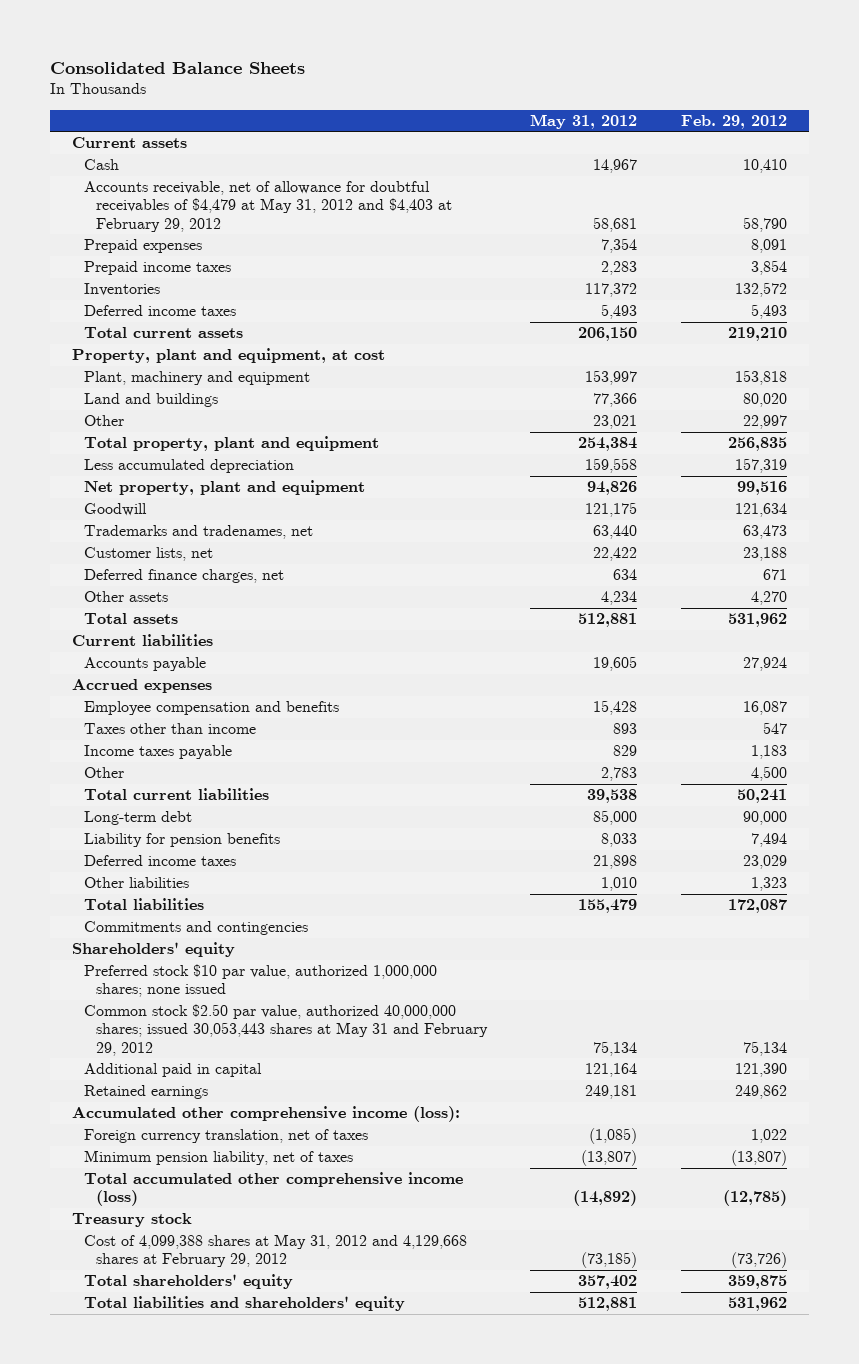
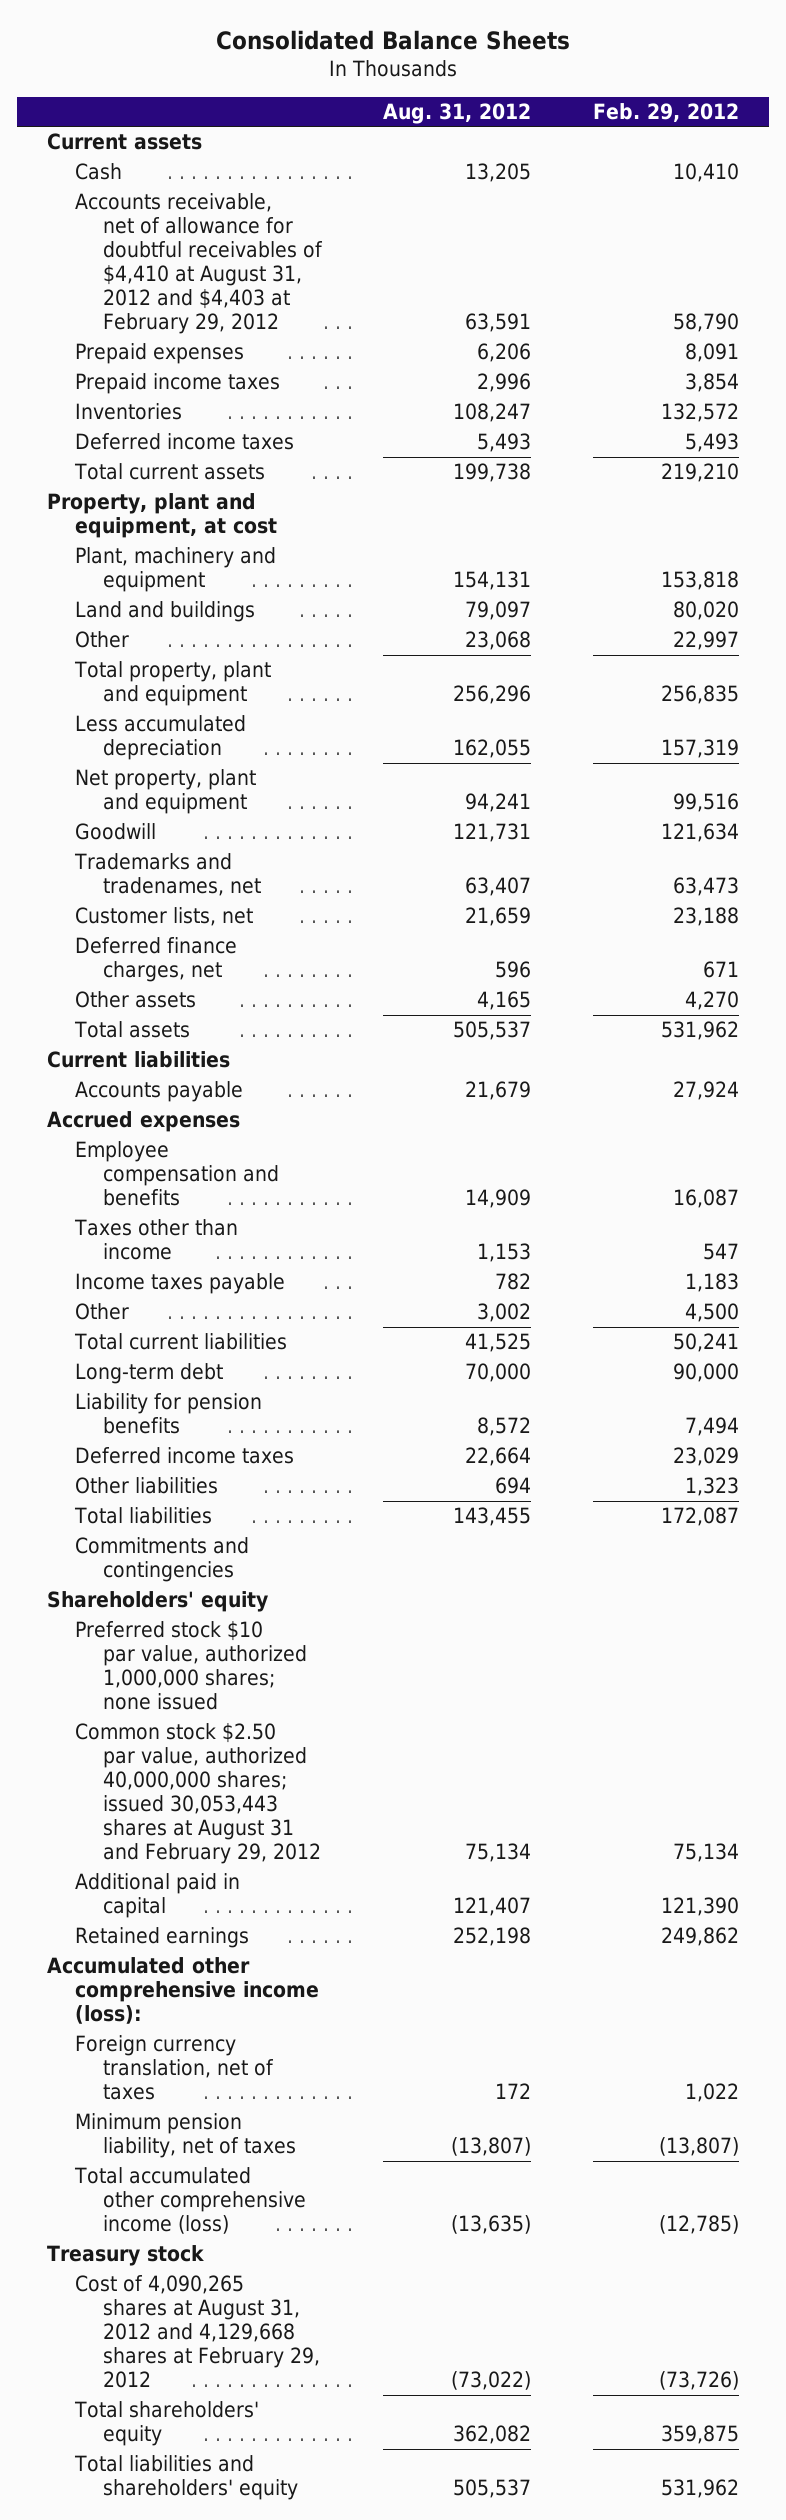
[530,113,638,129] May 31, 2012 -> none
none -> [383,103,532,125] Aug. 31, 2012
[83,181,452,232] Accounts receivable, net of allowance for doubtful receivables of $4,479 at May 31, 2012 and $4,403 at February 29, 2012 -> [75,193,324,335] Accounts receivable, net of allowance for doubtful receivables of $4,410 at August 31, 2012 and $4,403 at February 29, 2012
[83,1004,488,1056] Common stock $2.50 par value, authorized 40,000,000 shares; issued 30,053,443 shares at May 31 and February 29, 2012 -> [75,1723,322,1865] Common stock $2.50 par value, authorized 40,000,000 shares; issued 30,053,443 shares at August 31 and February 29, 2012
[83,1234,467,1268] Cost of 4,099,388 shares at May 31, 2012 and 4,129,668 shares at February 29, 2012 -> [75,2275,321,2389] Cost of 4,090,265 shares at August 31, 2012 and 4,129,668 shares at February 29, 2012

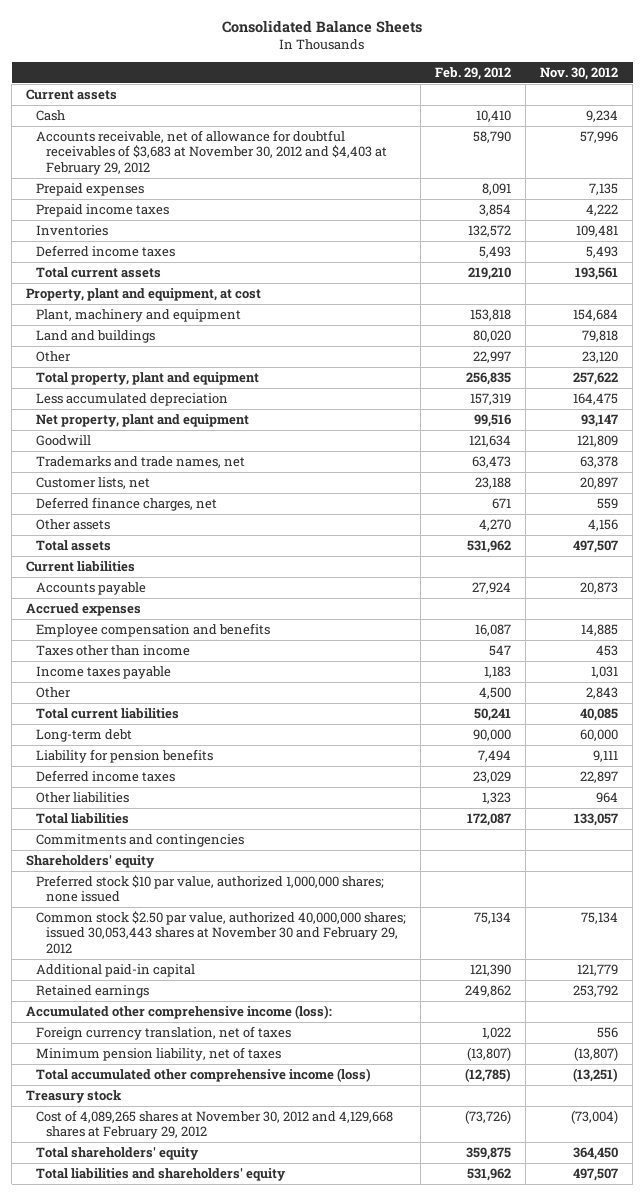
[383,103,532,125] Aug. 31, 2012 -> none
none -> [540,66,619,80] Nov. 30, 2012
[75,193,324,335] Accounts receivable, net of allowance for doubtful receivables of $4,410 at August 31, 2012 and $4,403 at February 29, 2012 -> [36,130,387,175] Accounts receivable, net of allowance for doubtful receivables of $3,683 at November 30, 2012 and $4,403 at February 29, 2012
[74,853,262,897] Trademarks and tradenames, net -> [36,456,246,469] Trademarks and trade names, net
[75,1723,322,1865] Common stock $2.50 par value, authorized 40,000,000 shares; issued 30,053,443 shares at August 31 and February 29, 2012 -> [36,911,407,954] Common stock $2.50 par value, authorized 40,000,000 shares; issued 30,053,443 shares at November 30 and February 29, 2012
[75,1873,241,1919] Additional paid in capital -> [36,964,196,978] Additional paid-in capital
[75,2275,321,2389] Cost of 4,090,265 shares at August 31, 2012 and 4,129,668 shares at February 29, 2012 -> [36,1110,394,1140] Cost of 4,089,265 shares at November 30, 2012 and 4,129,668 shares at February 29, 2012

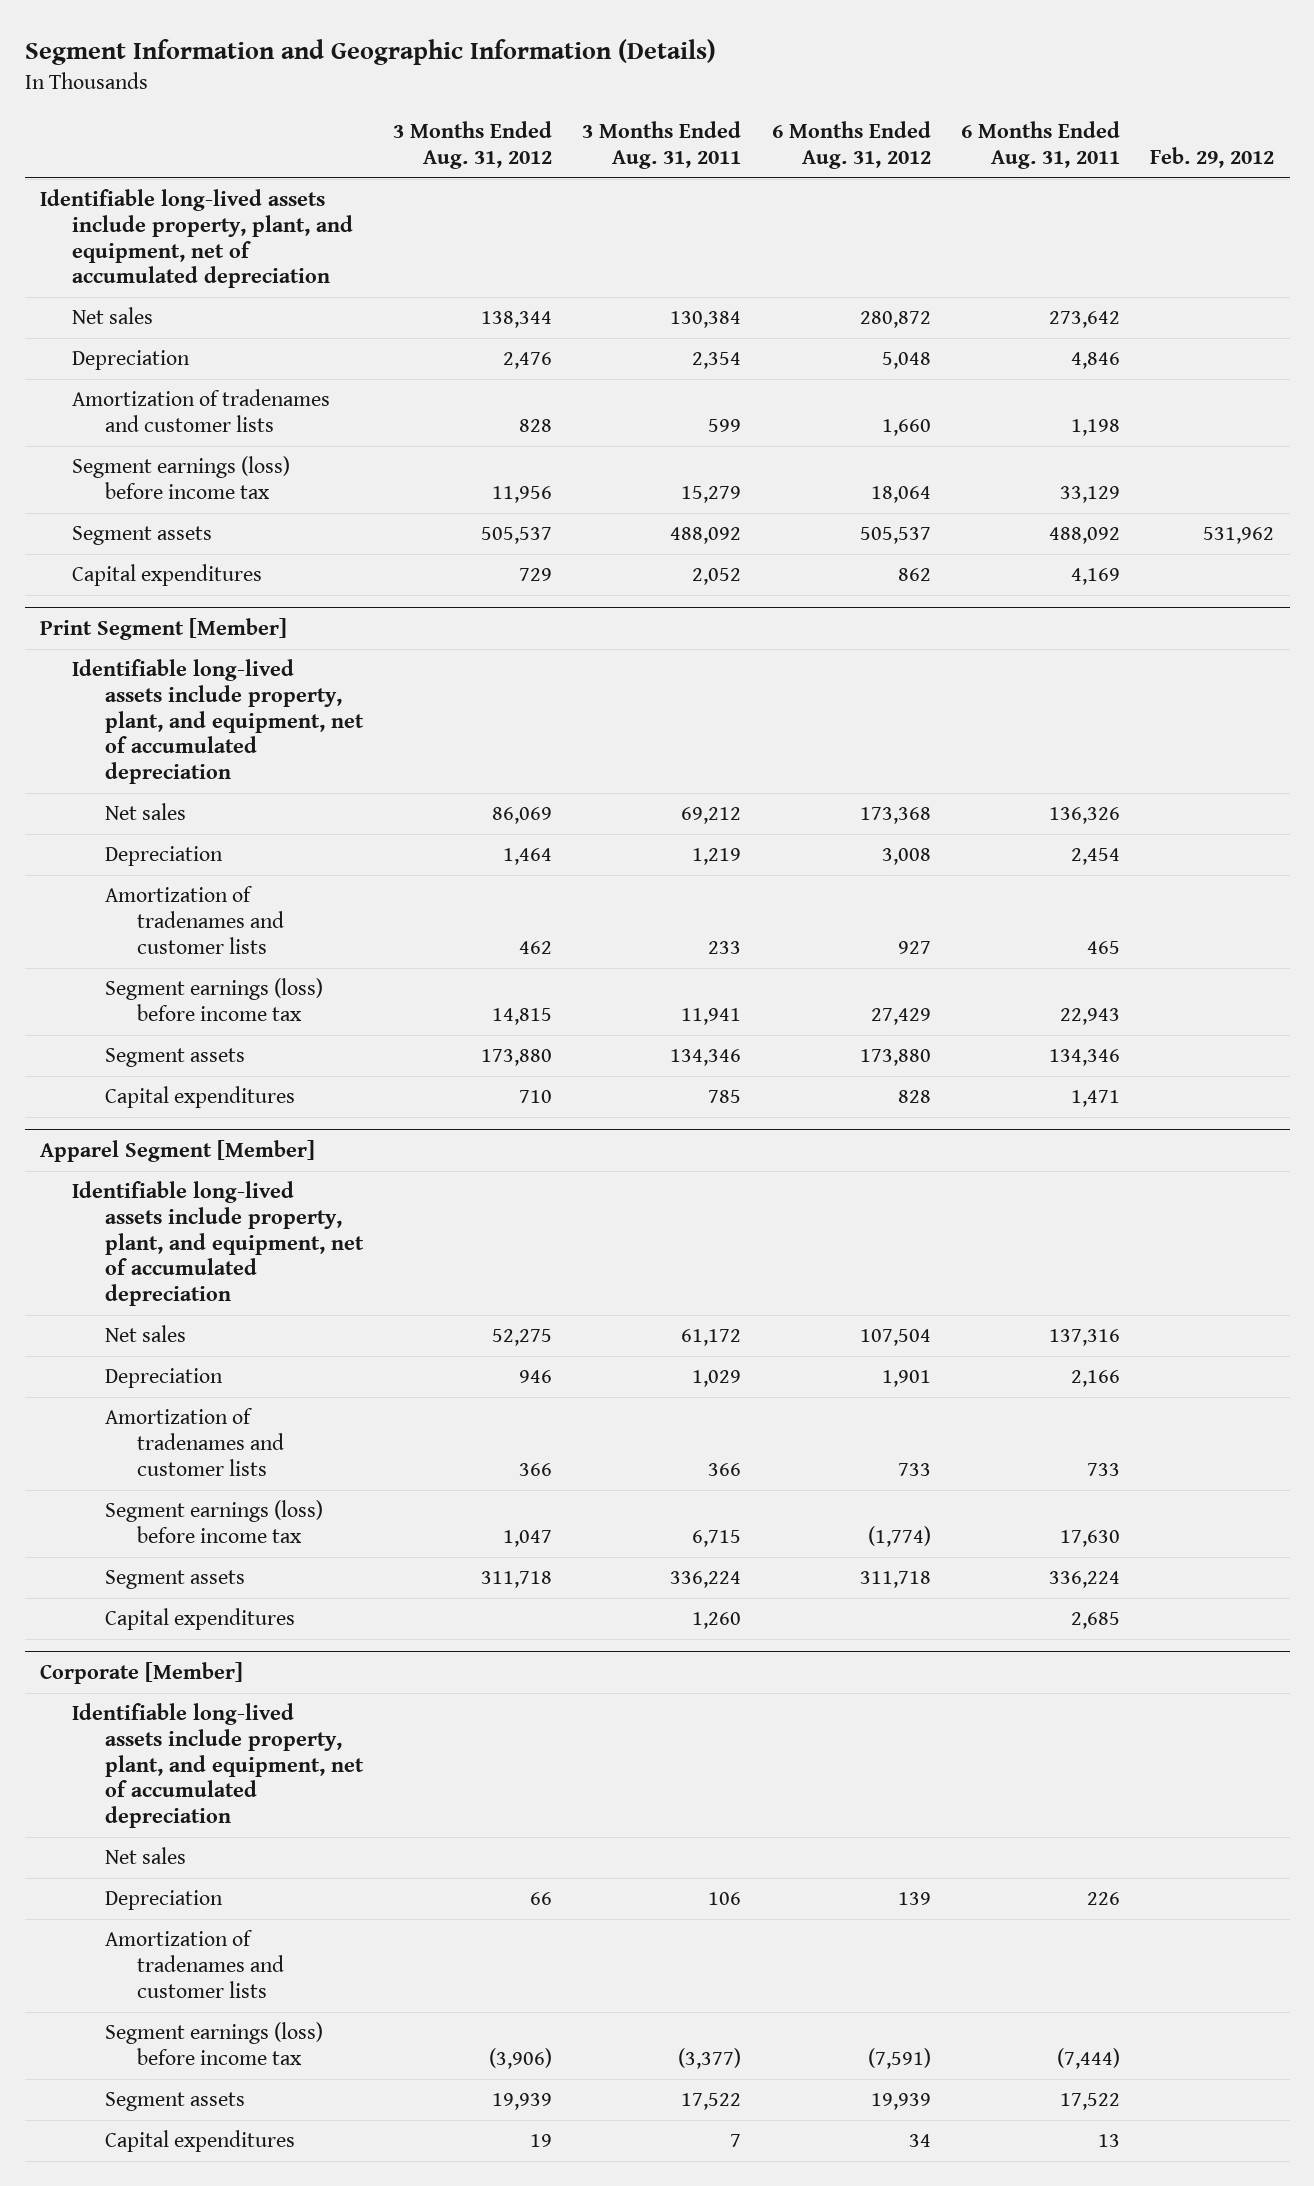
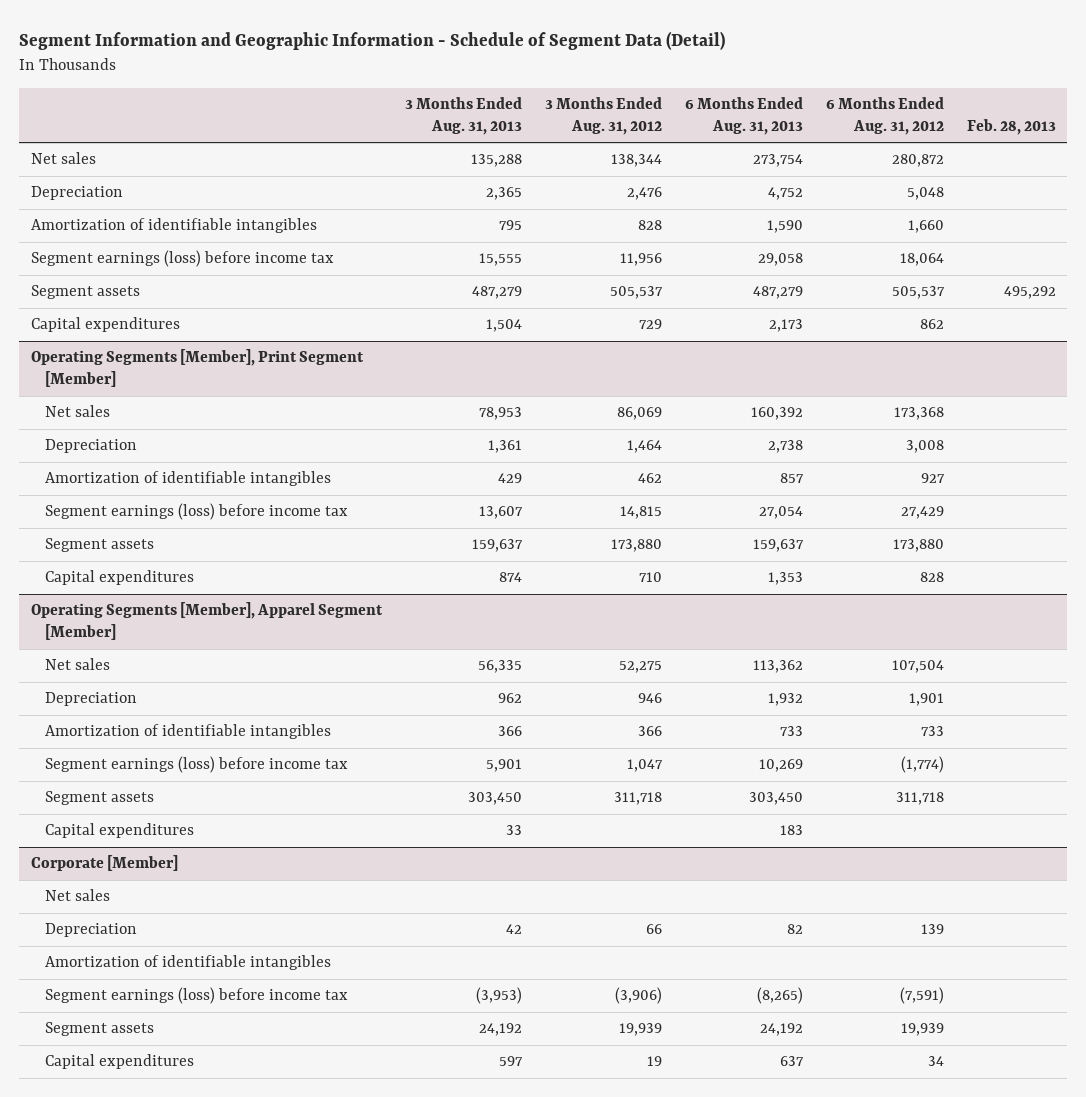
[24,39,716,66] Segment Information and Geographic Information (Details) -> [19,31,726,51] Segment Information and Geographic Information - Schedule of Segment Data (Detail)
[582,121,742,170] 3 Months Ended Aug. 31, 2011 -> none
[961,121,1121,170] 6 Months Ended Aug. 31, 2011 -> none
[1150,147,1275,169] Feb. 29, 2012 -> none
none -> [404,96,522,135] 3 Months Ended Aug. 31, 2013
none -> [684,96,803,135] 6 Months Ended Aug. 31, 2013
none -> [966,118,1056,135] Feb. 28, 2013
[40,189,354,289] Identifiable long-lived assets include property, plant, and equipment, net of accumulated depreciation -> none
[72,389,331,433] Amortization of tradenames and customer lists -> [30,218,317,234] Amortization of identifiable intangibles
[72,659,364,785] Identifiable long-lived assets include property, plant, and equipment, net of accumulated depreciation -> none
[40,618,288,641] Print Segment [Member] -> [30,349,364,388] Operating Segments [Member], Print Segment [Member]
[104,886,284,954] Amortization of tradenames and customer lists -> [45,471,332,487] Amortization of identifiable intangibles
[72,1181,364,1307] Identifiable long-lived assets include property, plant, and equipment, net of accumulated depreciation -> none
[40,1140,316,1163] Apparel Segment [Member] -> [30,602,383,641] Operating Segments [Member], Apparel Segment [Member]
[104,1408,284,1476] Amortization of tradenames and customer lists -> [45,724,332,740] Amortization of identifiable intangibles
[72,1703,364,1829] Identifiable long-lived assets include property, plant, and equipment, net of accumulated depreciation -> none
[104,1930,284,1998] Amortization of tradenames and customer lists -> [45,955,332,971] Amortization of identifiable intangibles

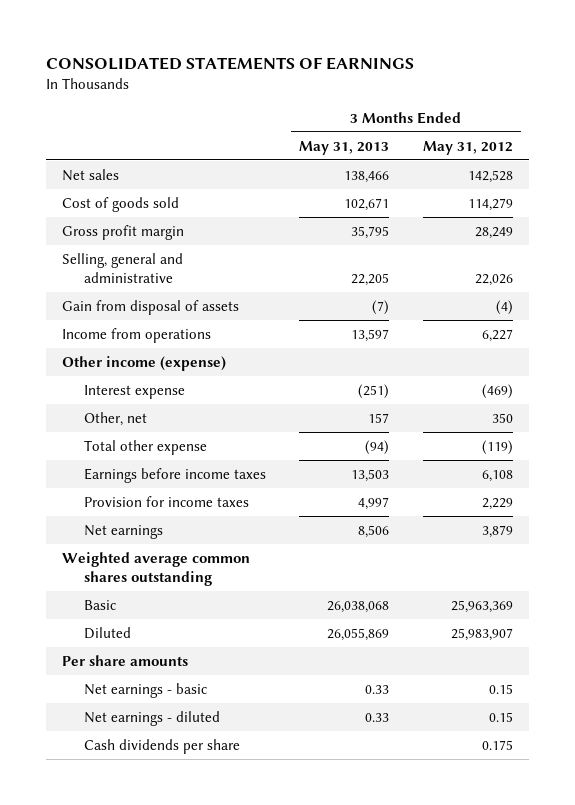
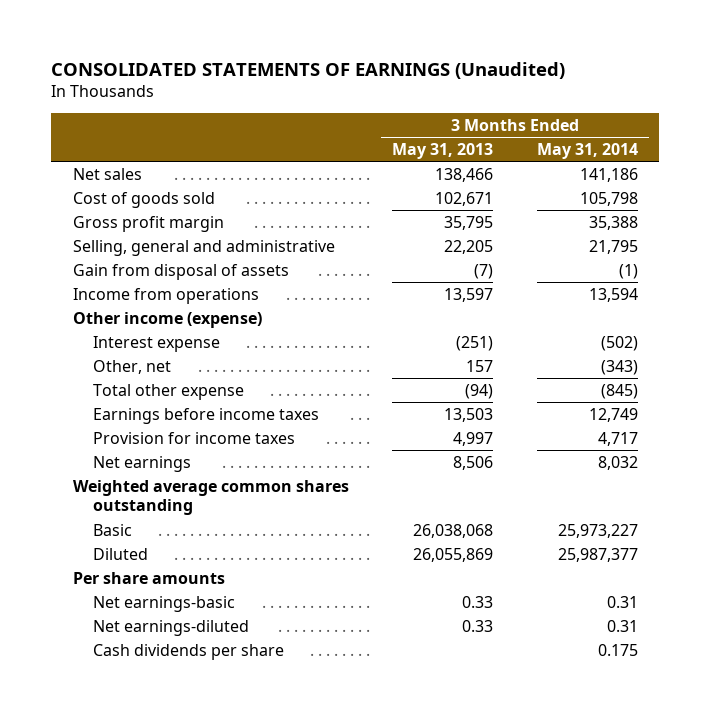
[45,56,414,70] CONSOLIDATED STATEMENTS OF EARNINGS -> [50,61,565,79] CONSOLIDATED STATEMENTS OF EARNINGS (Unaudited)
[422,140,513,155] May 31, 2012 -> none
none -> [536,142,638,159] May 31, 2014
[83,682,207,698] Net earnings - basic -> [92,595,235,612] Net earnings-basic
[83,710,220,726] Net earnings - diluted -> [92,619,249,636] Net earnings-diluted

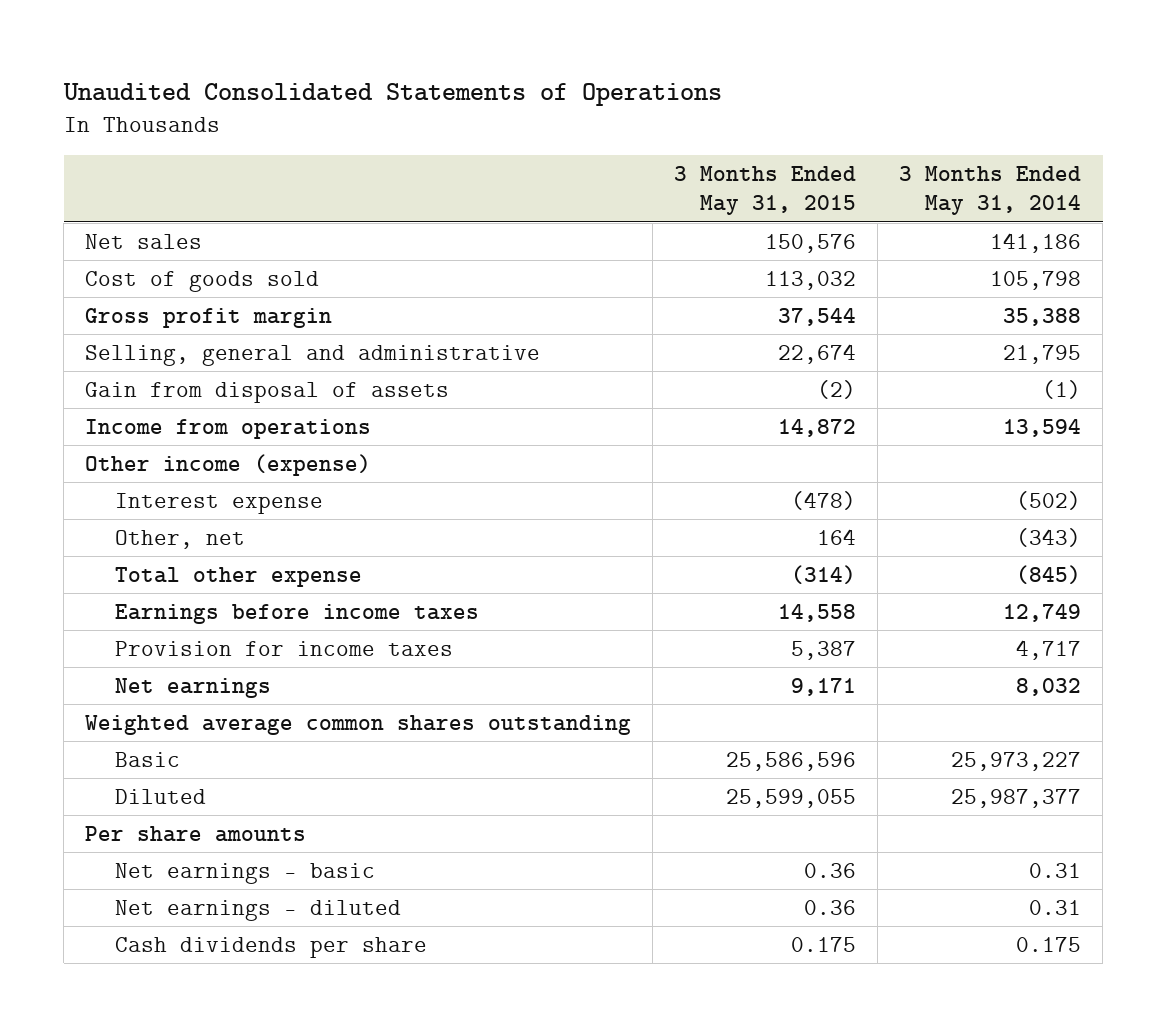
[50,61,565,79] CONSOLIDATED STATEMENTS OF EARNINGS (Unaudited) -> [62,83,722,107] Unaudited Consolidated Statements of Operations
[392,142,494,159] May 31, 2013 -> none
none -> [674,165,857,216] 3 Months Ended May 31, 2015
[92,595,235,612] Net earnings-basic -> [114,862,375,884] Net earnings - basic
[92,619,249,636] Net earnings-diluted -> [114,899,401,921] Net earnings - diluted

